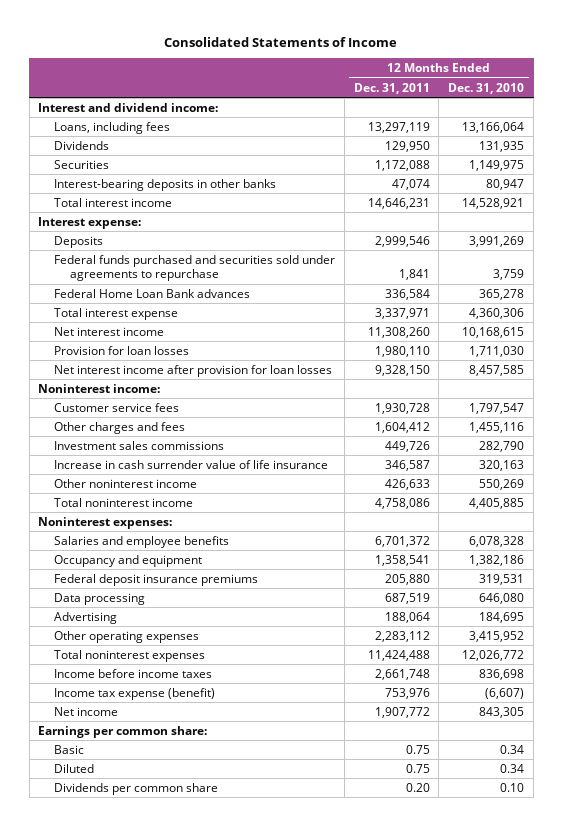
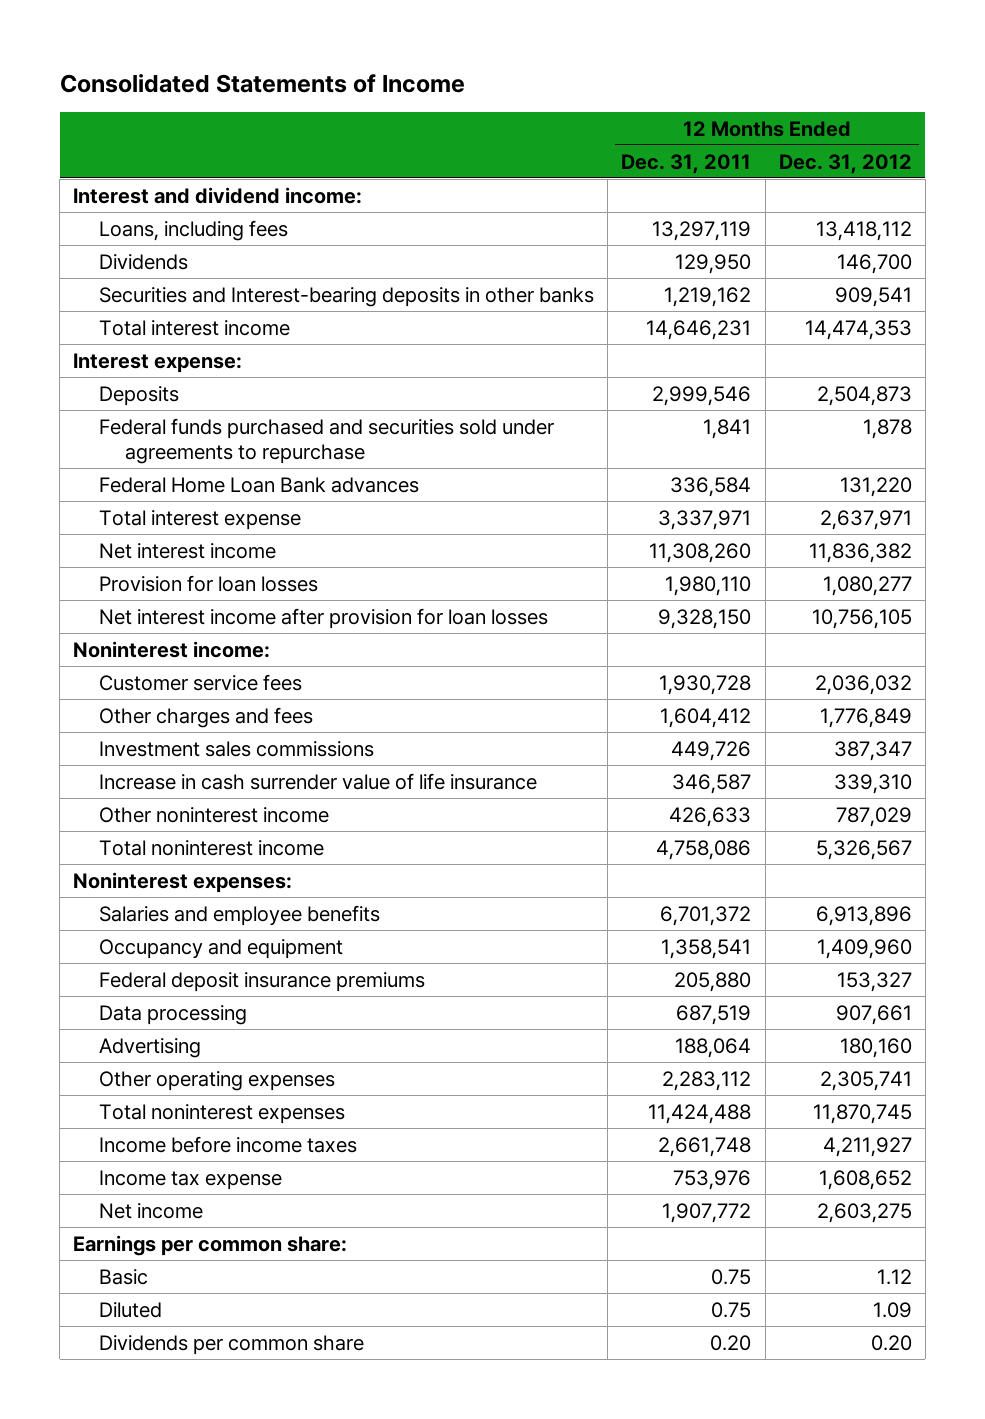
[448,82,525,94] Dec. 31, 2010 -> none
none -> [778,153,912,174] Dec. 31, 2012
[54,159,110,169] Securities -> none
[54,178,277,191] Interest-bearing deposits in other banks -> [99,286,595,307] Securities and Interest-bearing deposits in other banks
[391,178,430,190] 47,074 -> [664,286,752,307] 1,219,162
[54,687,216,700] Income tax expense (benefit) -> [99,1169,283,1190] Income tax expense

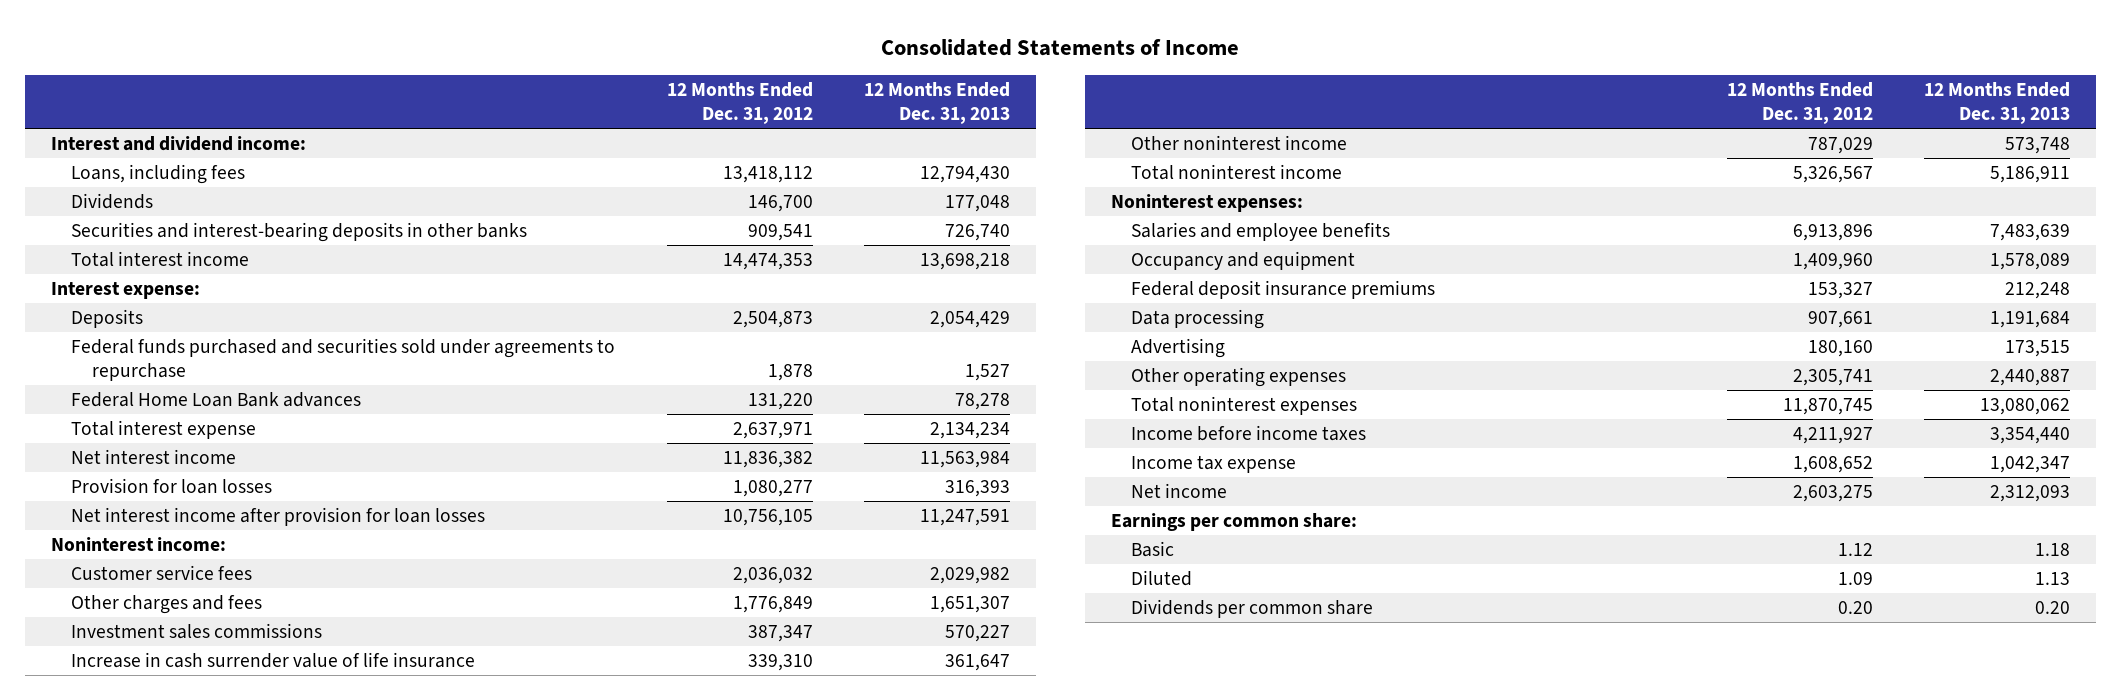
[621,153,752,174] Dec. 31, 2011 -> none
none -> [864,82,1011,125] 12 Months Ended Dec. 31, 2013
[99,286,595,307] Securities and Interest-bearing deposits in other banks -> [71,221,528,242] Securities and interest-bearing deposits in other banks

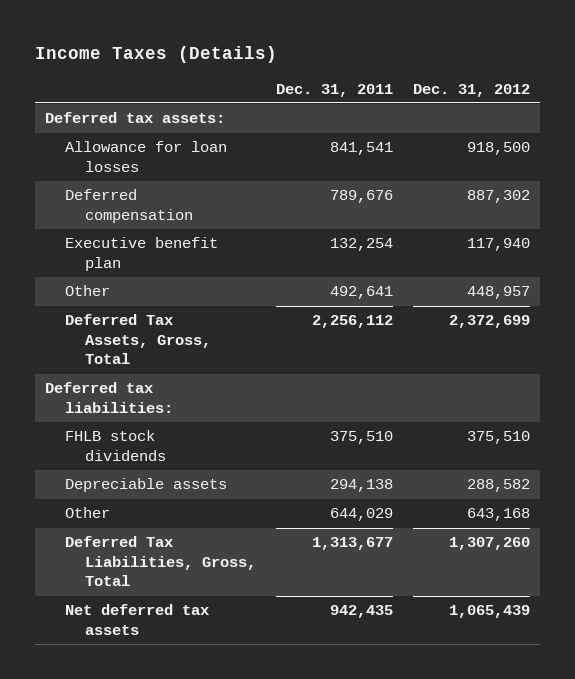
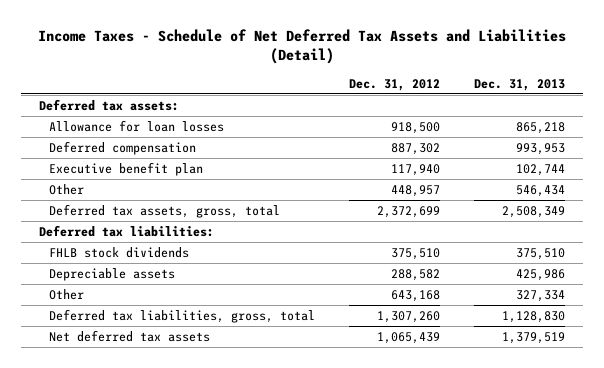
[35,46,278,64] Income Taxes (Details) -> [38,28,567,65] Income Taxes - Schedule of Net Deferred Tax Assets and Liabilities (Detail)
[275,83,393,97] Dec. 31, 2011 -> none
none -> [474,78,566,91] Dec. 31, 2013
[65,314,211,365] Deferred Tax Assets, Gross, Total -> [48,203,280,218] Deferred tax assets, gross, total
[65,536,256,587] Deferred Tax Liabilities, Gross, Total -> [48,308,315,323] Deferred tax liabilities, gross, total

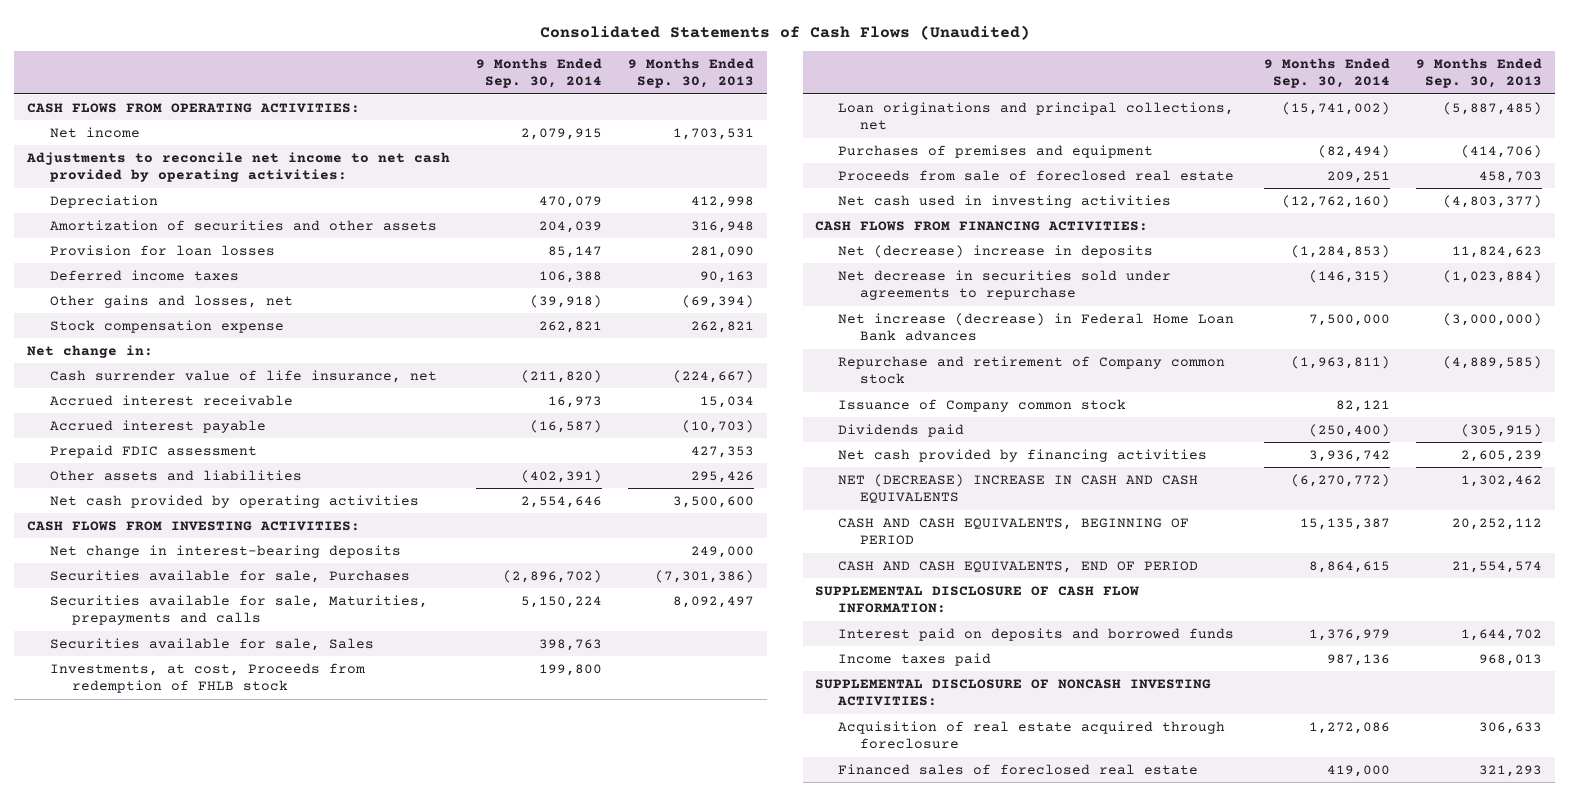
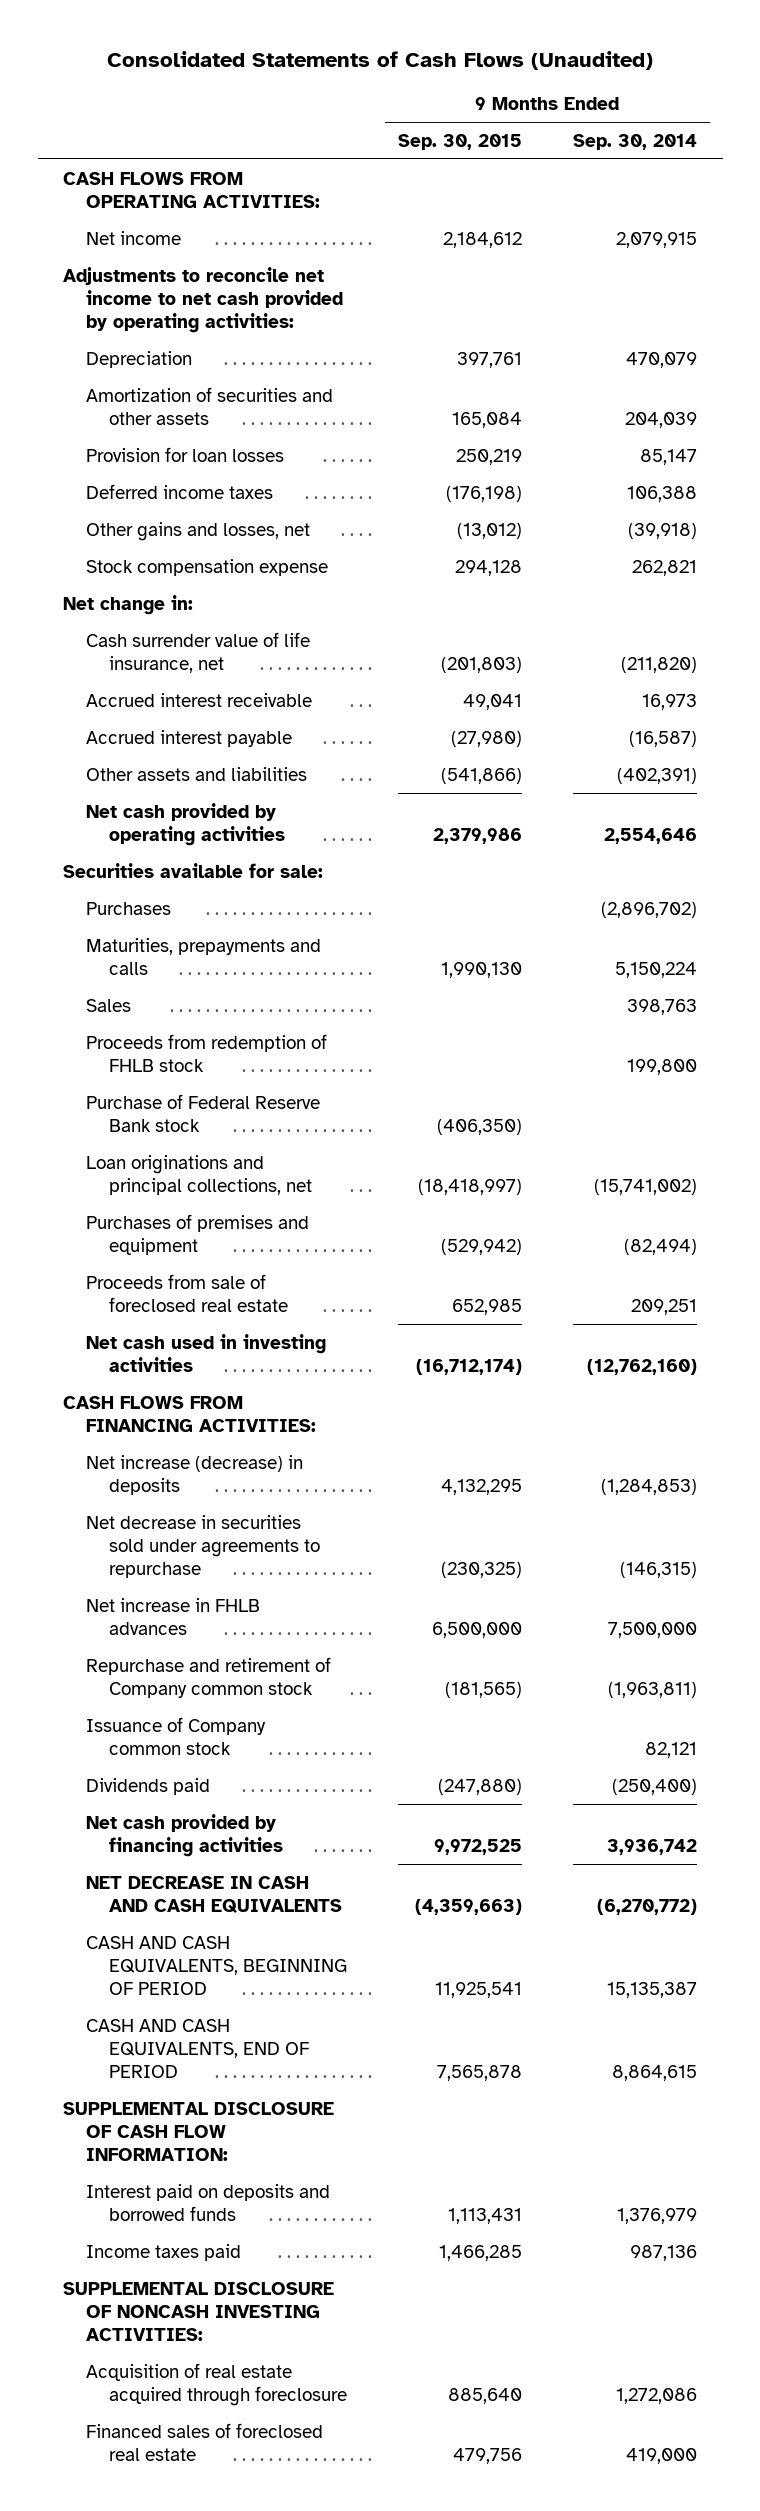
[627,57,754,89] 9 Months Ended Sep. 30, 2013 -> none
none -> [397,133,522,150] Sep. 30, 2015
[49,444,257,458] Prepaid FDIC assessment -> none
[27,520,361,531] CASH FLOWS FROM INVESTING ACTIVITIES: -> none
[49,544,401,558] Net change in interest-bearing deposits -> none
none -> [63,862,324,878] Securities available for sale:
[49,569,410,583] Securities available for sale, Purchases -> [85,901,171,915] Purchases
[49,594,428,626] Securities available for sale, Maturities, prepayments and calls -> [85,937,321,975] Maturities, prepayments and calls
[49,637,374,651] Securities available for sale, Sales -> [85,998,131,1012] Sales
[49,662,365,694] Investments, at cost, Proceeds from redemption of FHLB stock -> [85,1033,327,1072] Proceeds from redemption of FHLB stock
none -> [85,1093,320,1132] Purchase of Federal Reserve Bank stock
[837,244,1153,258] Net (decrease) increase in deposits -> [85,1454,303,1495] Net increase (decrease) in deposits
[837,312,1234,342] Net increase (decrease) in Federal Home Loan Bank advances -> none
none -> [85,1597,260,1635] Net increase in FHLB advances
[837,473,1198,504] NET (DECREASE) INCREASE IN CASH AND CASH EQUIVALENTS -> [85,1875,342,1913] NET DECREASE IN CASH AND CASH EQUIVALENTS

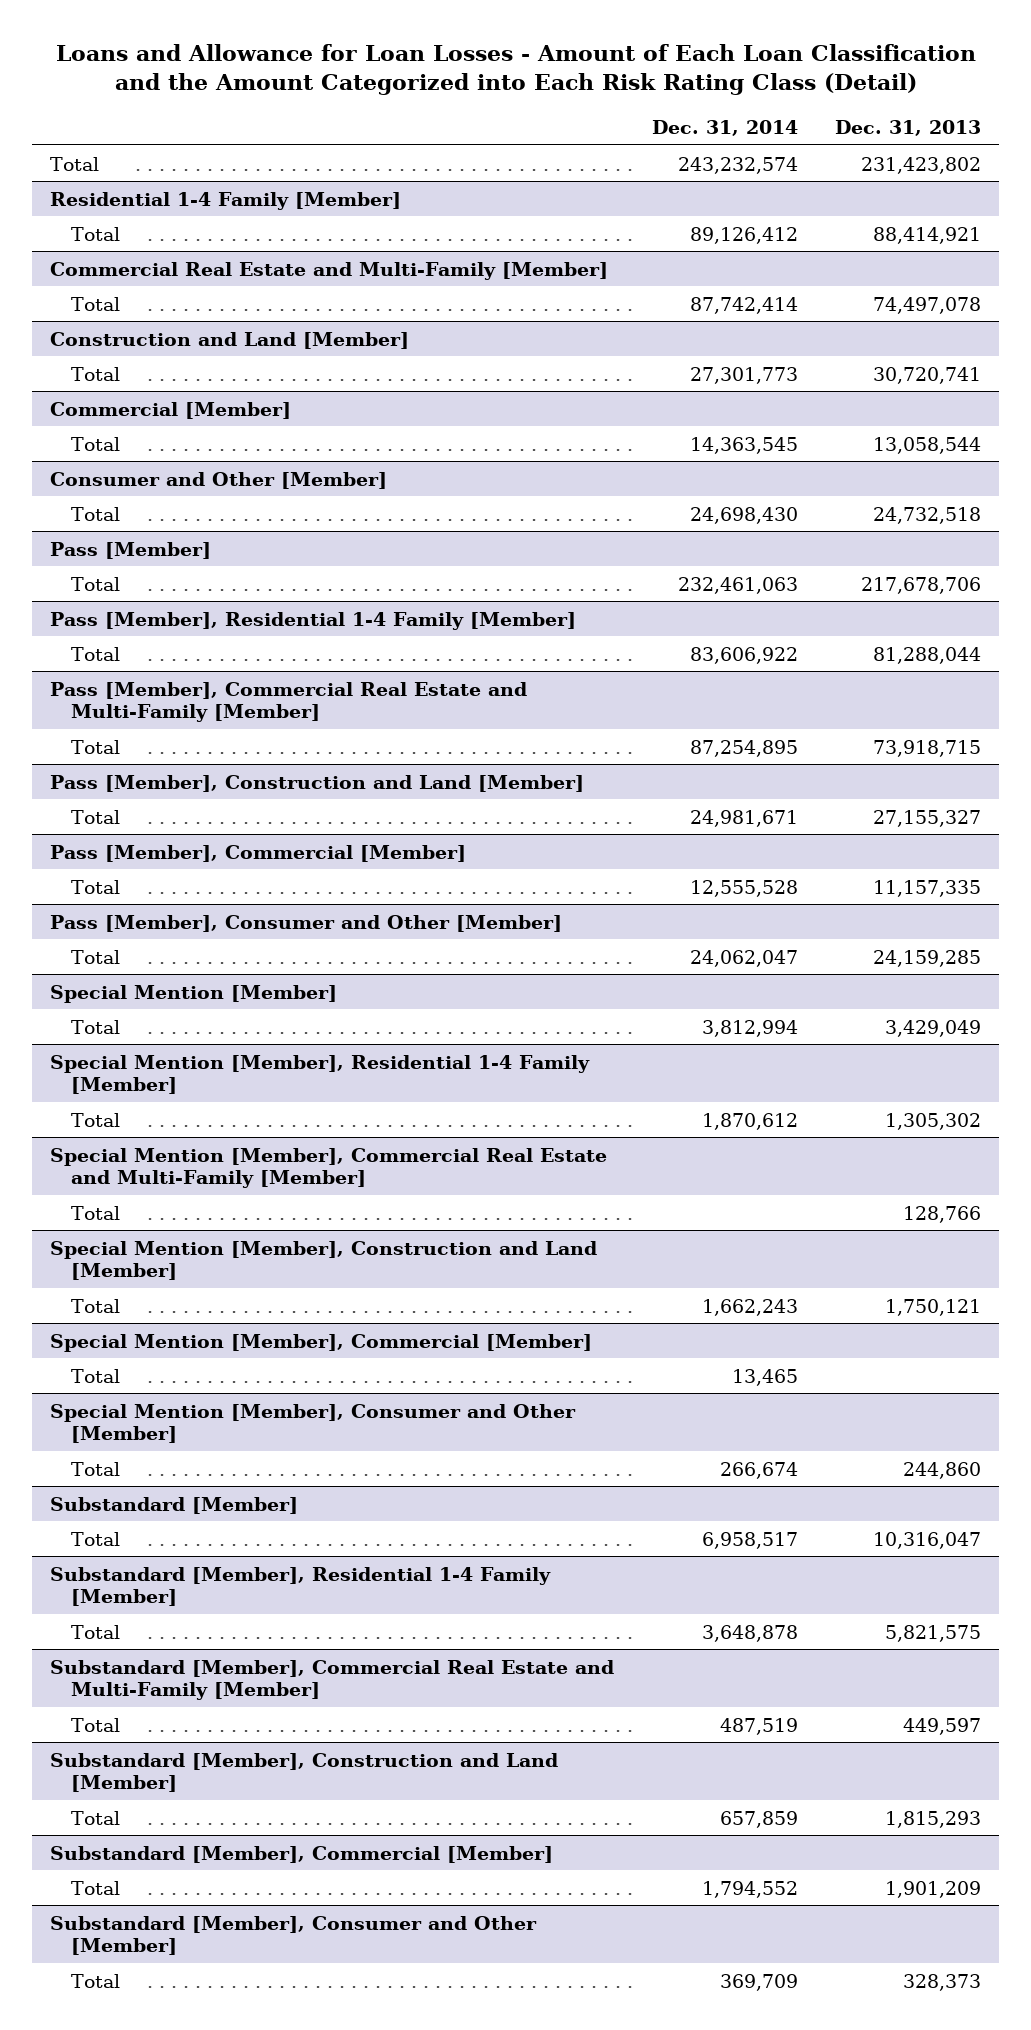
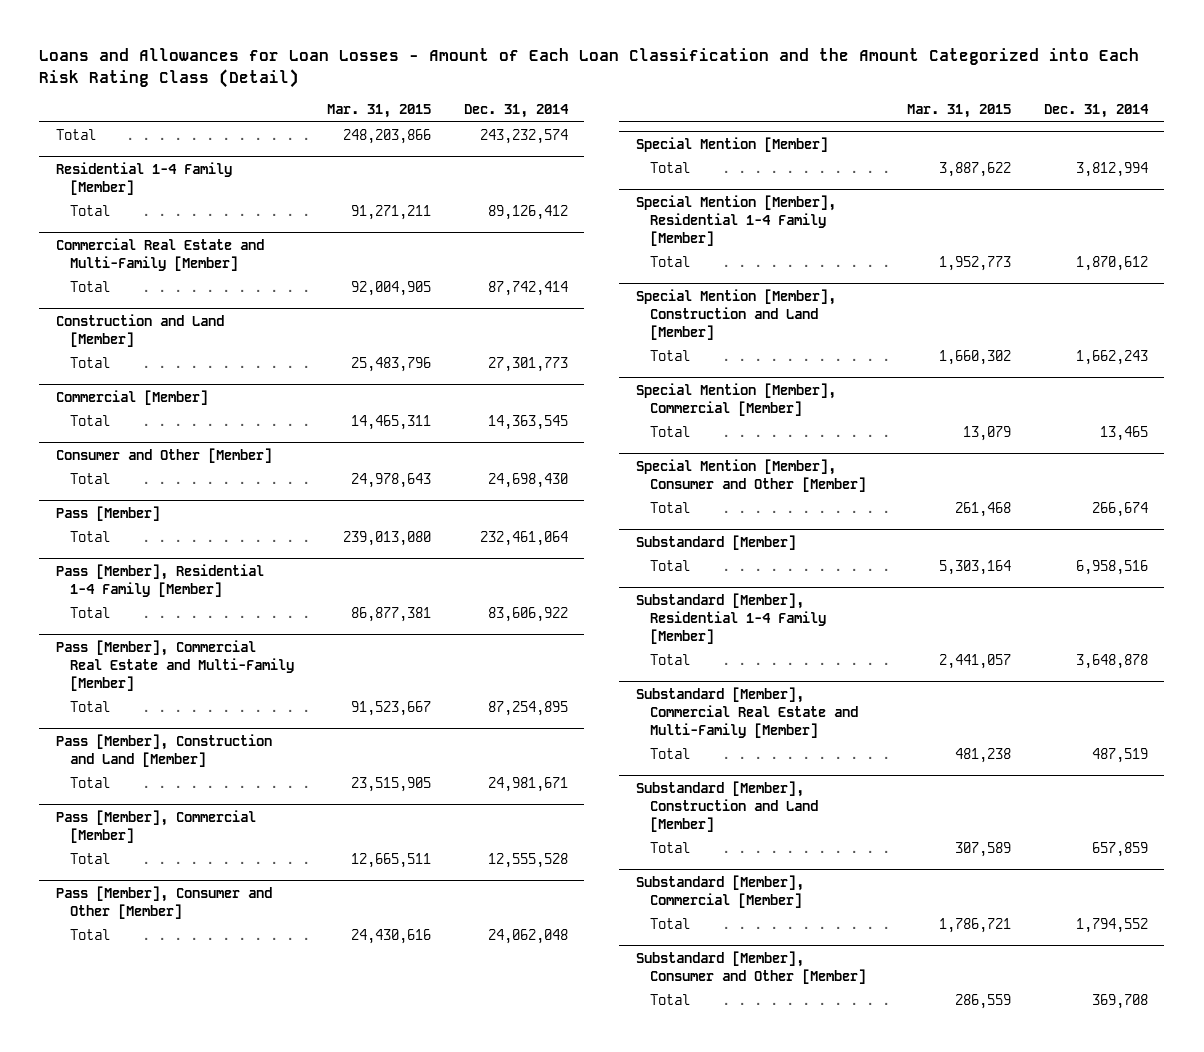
[55,44,976,96] Loans and Allowance for Loan Losses - Amount of Each Loan Classification and the Amount Categorized into Each Risk Rating Class (Detail) -> [39,48,1140,89] Loans and Allowances for Loan Losses - Amount of Each Loan Classification and the Amount Categorized into Each Risk Rating Class (Detail)
[834,119,981,136] Dec. 31, 2013 -> none
none -> [326,104,431,119] Mar. 31, 2015
[677,576,798,594] 232,461,063 -> [479,531,568,547] 232,461,064
[689,949,798,967] 24,062,047 -> [487,929,568,945] 24,062,048
[50,1147,608,1188] Special Mention [Member], Commercial Real Estate and Multi-Family [Member] -> none
[70,1205,120,1220] Total -> none
[701,1531,798,1549] 6,958,517 -> [1075,560,1148,576] 6,958,516
[719,1973,798,1991] 369,709 -> [1091,994,1148,1010] 369,708

